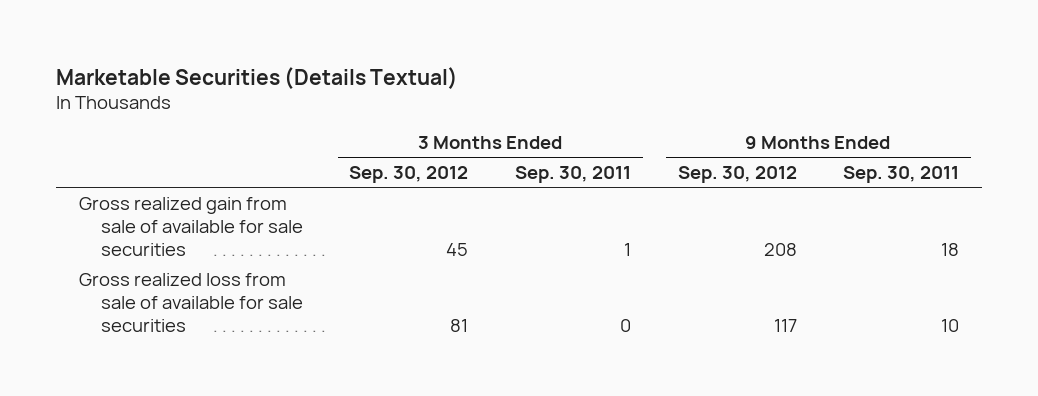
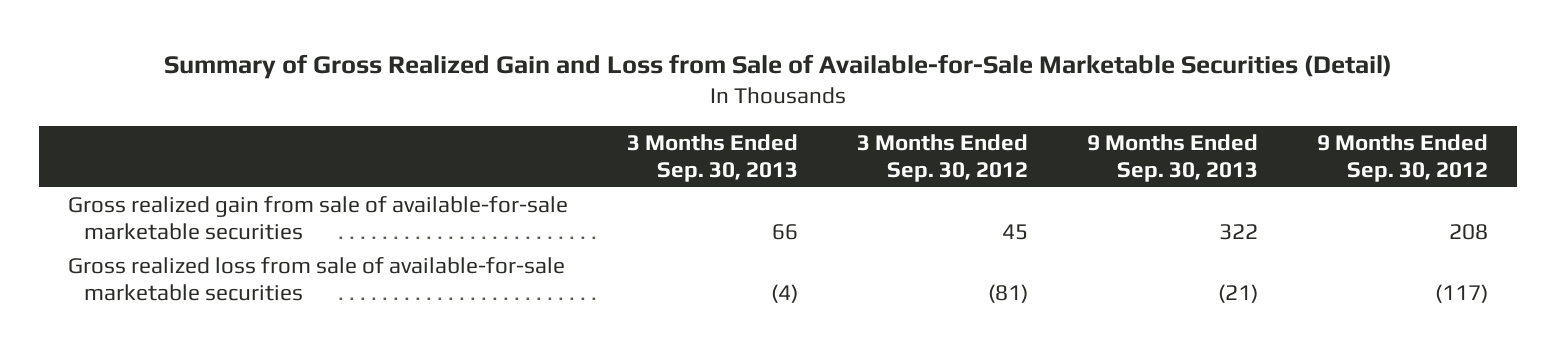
[56,66,459,89] Marketable Securities (Details Textual) -> [163,54,1392,80] Summary of Gross Realized Gain and Loss from Sale of Available-for-Sale Marketable Securities (Detail)
[515,166,632,184] Sep. 30, 2011 -> none
[843,166,960,184] Sep. 30, 2011 -> none
none -> [626,134,798,182] 3 Months Ended Sep. 30, 2013
none -> [1086,134,1258,182] 9 Months Ended Sep. 30, 2013
[79,196,303,256] Gross realized gain from sale of available for sale securities -> [67,196,568,240] Gross realized gain from sale of available-for-sale marketable securities
[79,272,303,332] Gross realized loss from sale of available for sale securities -> [67,257,565,301] Gross realized loss from sale of available-for-sale marketable securities
[450,318,469,332] 81 -> [987,283,1028,303] (81)
[773,318,797,332] 117 -> [1434,283,1488,303] (117)

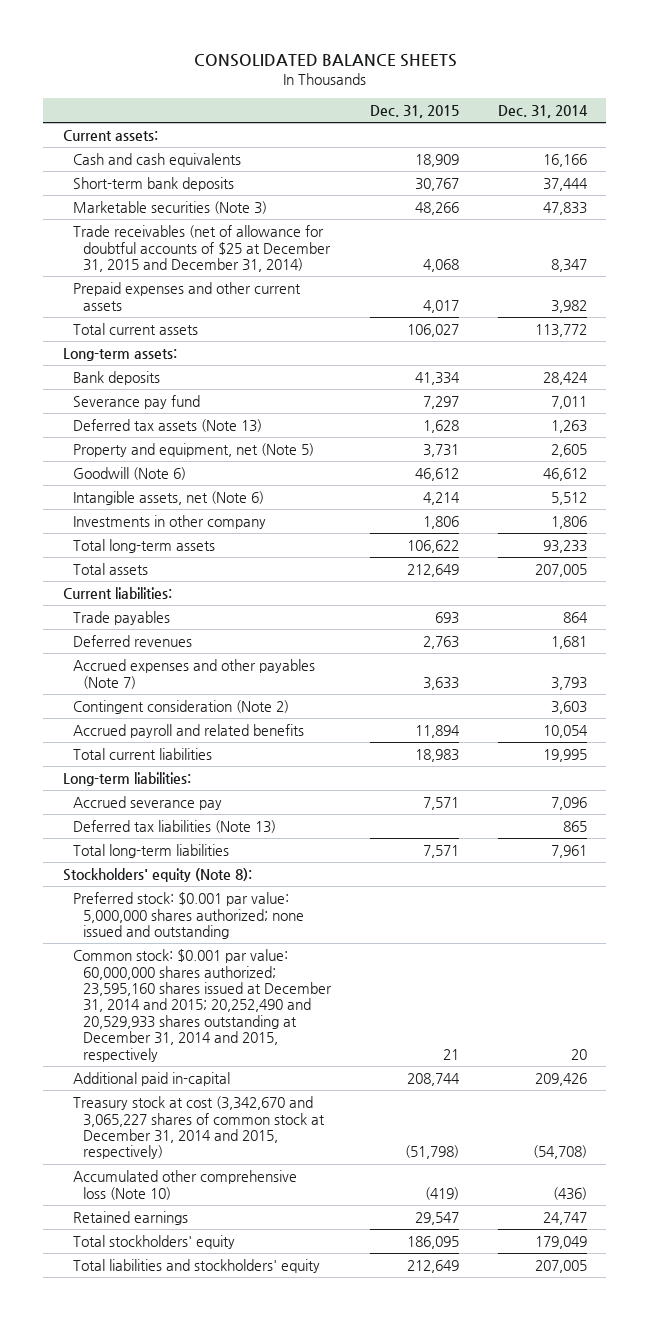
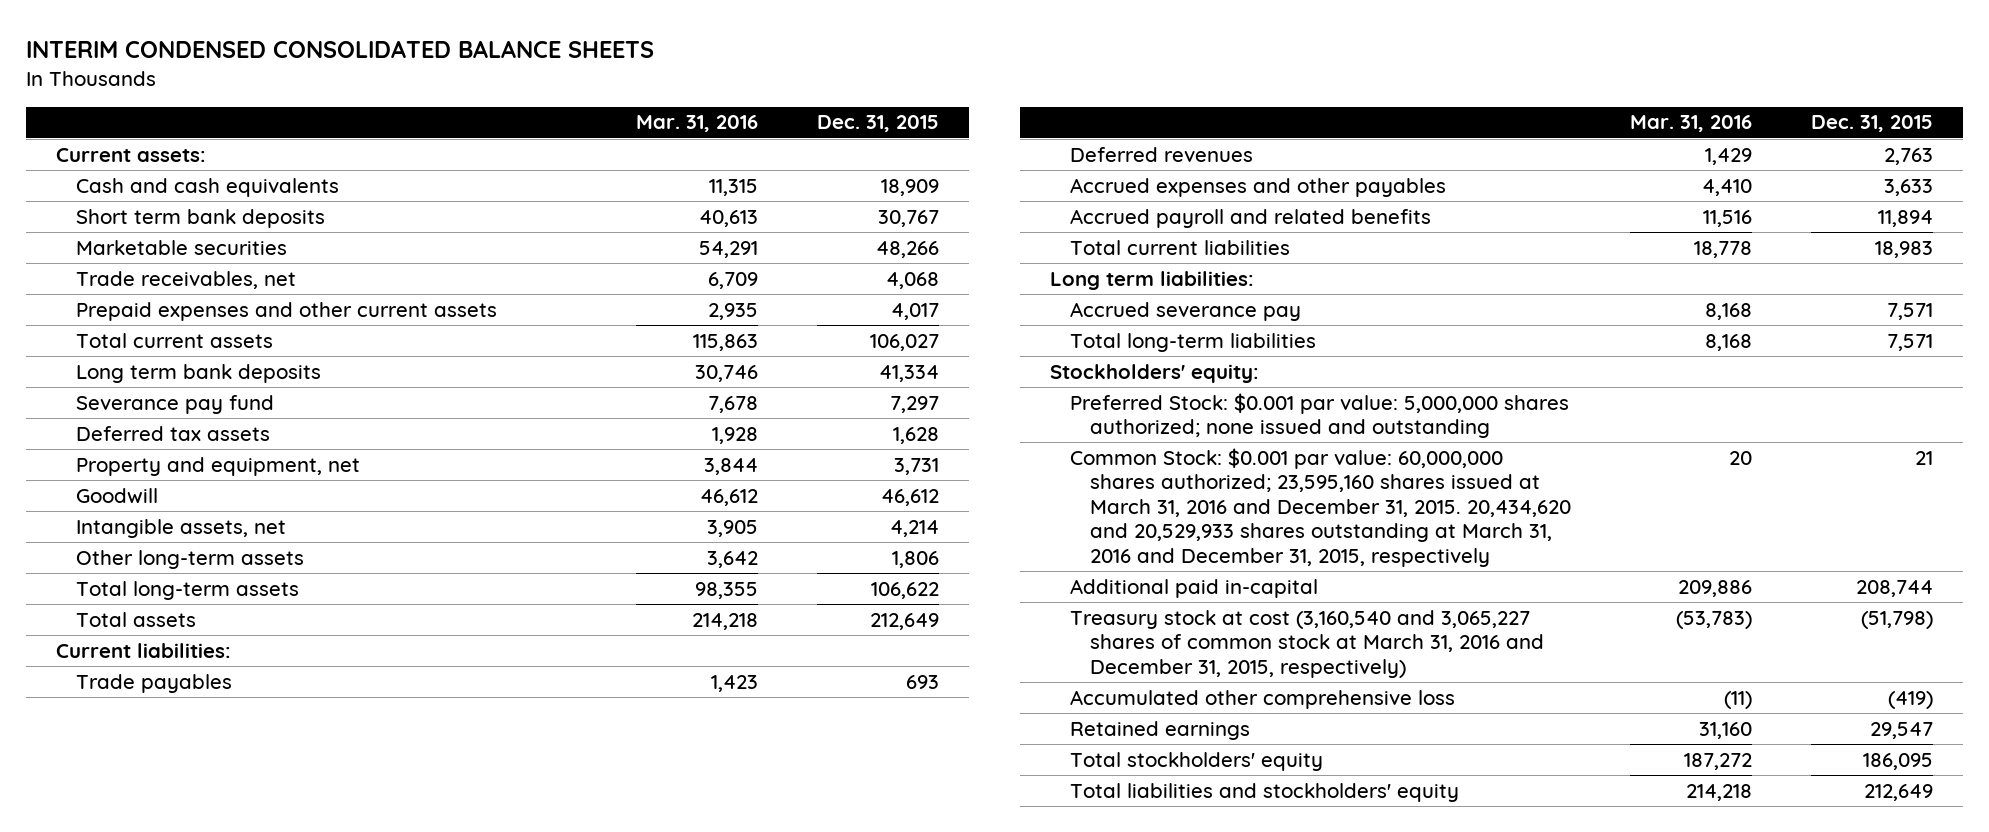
[193,54,457,68] CONSOLIDATED BALANCE SHEETS -> [26,40,655,59] INTERIM CONDENSED CONSOLIDATED BALANCE SHEETS
[497,104,588,118] Dec. 31, 2014 -> none
none -> [635,115,758,133] Mar. 31, 2016
[72,177,234,192] Short-term bank deposits -> [75,208,325,228] Short term bank deposits
[72,201,267,215] Marketable securities (Note 3) -> [75,239,287,255] Marketable securities
[72,225,331,272] Trade receivables (net of allowance for doubtful accounts of $25 at December 31, 2015 and December 31, 2014) -> [75,270,296,289] Trade receivables, net
[62,348,177,362] Long-term assets: -> none
[72,371,160,386] Bank deposits -> [75,363,321,383] Long term bank deposits
[72,419,262,433] Deferred tax assets (Note 13) -> [75,425,270,441] Deferred tax assets
[72,443,314,458] Property and equipment, net (Note 5) -> [75,456,360,476] Property and equipment, net
[72,467,186,481] Goodwill (Note 6) -> [75,487,158,504] Goodwill
[72,491,264,506] Intangible assets, net (Note 6) -> [75,518,286,538] Intangible assets, net
[72,515,266,530] Investments in other company -> [75,549,304,569] Other long-term assets
[72,700,289,715] Contingent consideration (Note 2) -> none
[72,659,315,689] Accrued expenses and other payables (Note 7) -> [1069,177,1446,197] Accrued expenses and other payables
[62,772,191,787] Long-term liabilities: -> [1049,270,1254,290] Long term liabilities:
[72,820,276,834] Deferred tax liabilities (Note 13) -> none
[62,868,252,883] Stockholders' equity (Note 8): -> [1049,363,1259,383] Stockholders' equity:
[72,892,304,939] Preferred stock: $0.001 par value: 5,000,000 shares authorized; none issued and outstanding -> [1069,392,1569,439] Preferred Stock: $0.001 par value: 5,000,000 shares authorized; none issued and outstanding
[72,949,332,1062] Common stock: $0.001 par value: 60,000,000 shares authorized; 23,595,160 shares issued at December 31, 2014 and 2015; 20,252,490 and 20,529,933 shares outstanding at December 31, 2014 and 2015, respectively -> [1069,447,1571,567] Common Stock: $0.001 par value: 60,000,000 shares authorized; 23,595,160 shares issued at March 31, 2016 and December 31, 2015. 20,434,620 and 20,529,933 shares outstanding at March 31, 2016 and December 31, 2015, respectively
[72,1096,325,1160] Treasury stock at cost (3,342,670 and 3,065,227 shares of common stock at December 31, 2014 and 2015, respectively) -> [1069,609,1544,678] Treasury stock at cost (3,160,540 and 3,065,227 shares of common stock at March 31, 2016 and December 31, 2015, respectively)
[72,1170,297,1200] Accumulated other comprehensive loss (Note 10) -> [1069,689,1455,709] Accumulated other comprehensive loss

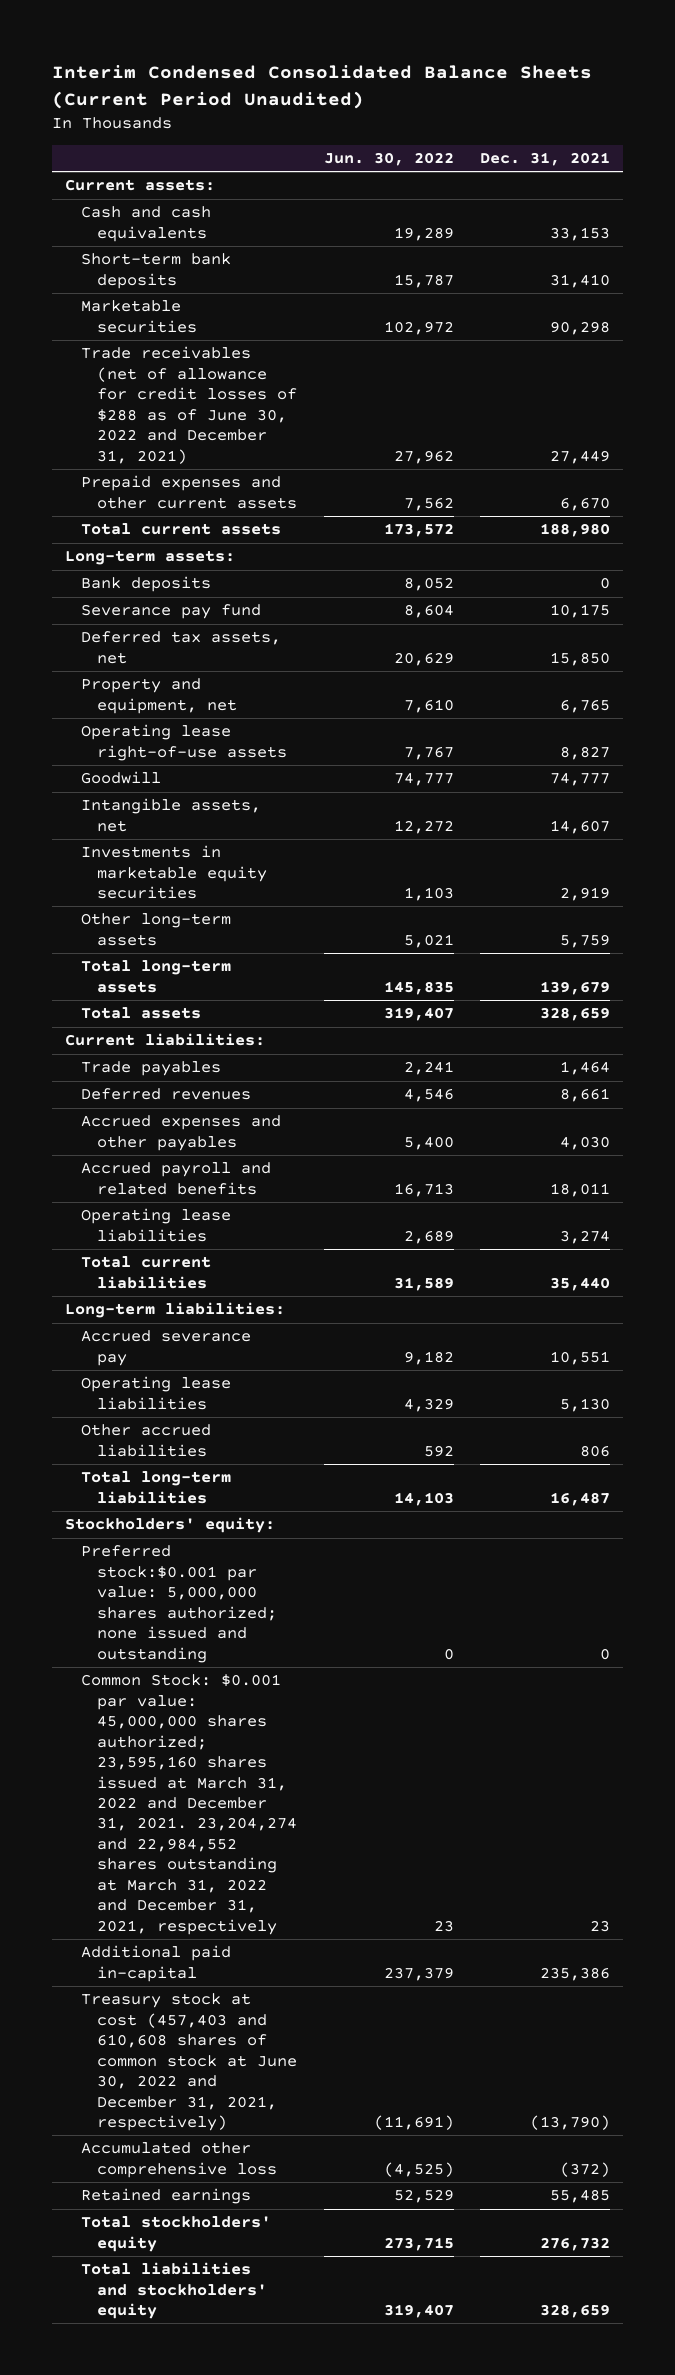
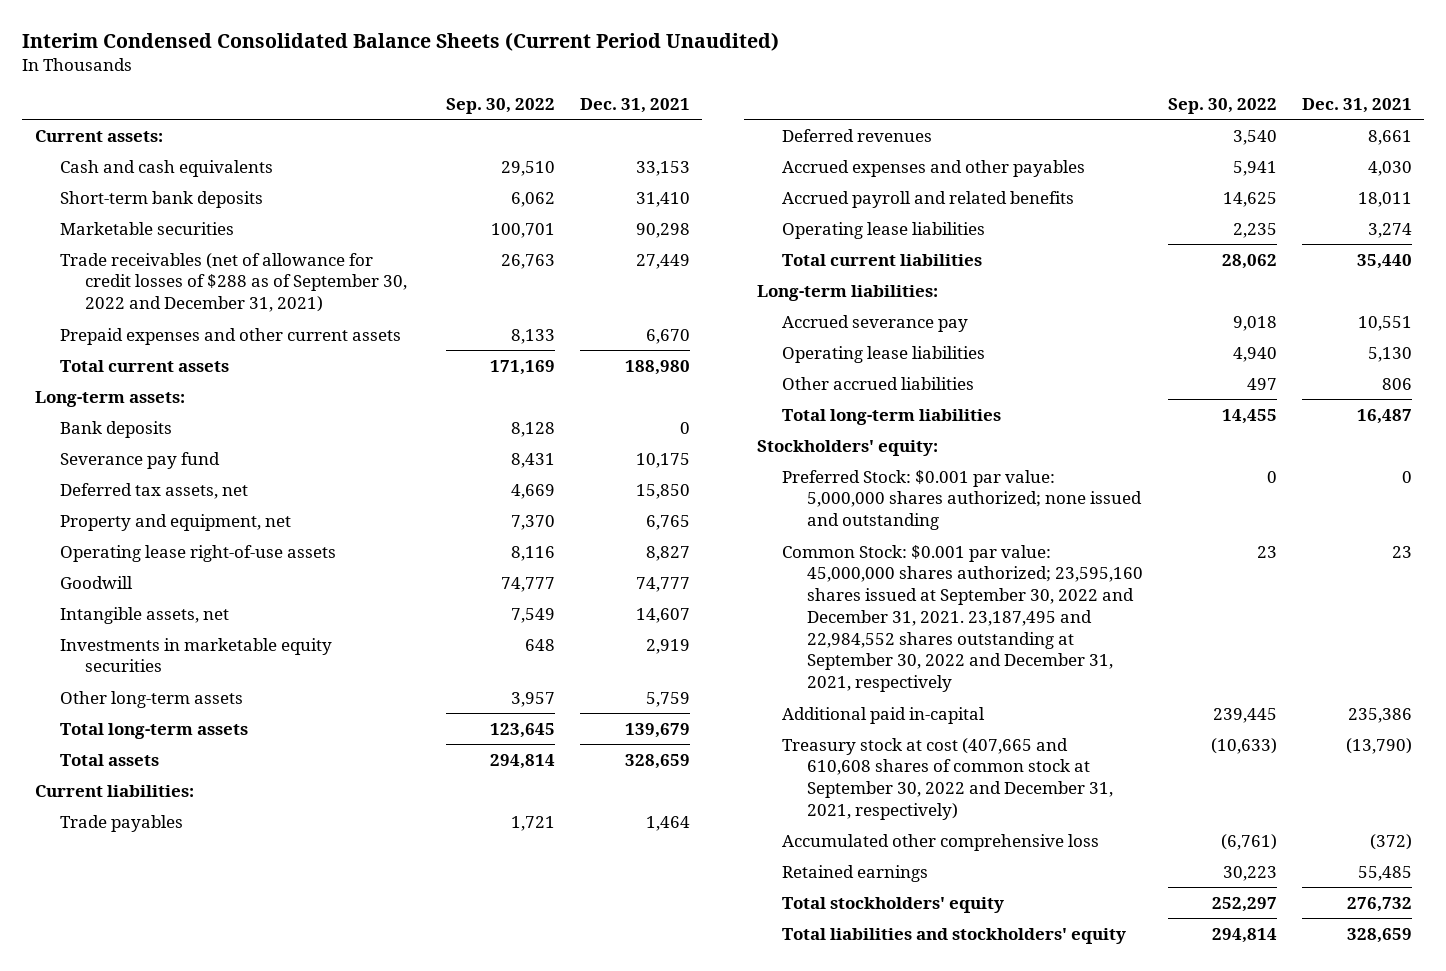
[323,152,454,167] Jun. 30, 2022 -> none
none -> [445,97,555,114] Sep. 30, 2022
[81,346,298,464] Trade receivables (net of allowance for credit losses of $288 as of June 30, 2022 and December 31, 2021) -> [59,252,407,313] Trade receivables (net of allowance for credit losses of $288 as of September 30, 2022 and December 31, 2021)
[81,1545,278,1663] Preferred stock:$0.001 par value: 5,000,000 shares authorized; none issued and outstanding -> [781,469,1142,531] Preferred Stock: $0.001 par value: 5,000,000 shares authorized; none issued and outstanding
[81,1674,298,1935] Common Stock: $0.001 par value: 45,000,000 shares authorized; 23,595,160 shares issued at March 31, 2022 and December 31, 2021. 23,204,274 and 22,984,552 shares outstanding at March 31, 2022 and December 31, 2021, respectively -> [781,544,1143,693] Common Stock: $0.001 par value: 45,000,000 shares authorized; 23,595,160 shares issued at September 30, 2022 and December 31, 2021. 23,187,495 and 22,984,552 shares outstanding at September 30, 2022 and December 31, 2021, respectively
[81,1993,298,2132] Treasury stock at cost (457,403 and 610,608 shares of common stock at June 30, 2022 and December 31, 2021, respectively) -> [781,737,1113,820] Treasury stock at cost (407,665 and 610,608 shares of common stock at September 30, 2022 and December 31, 2021, respectively)

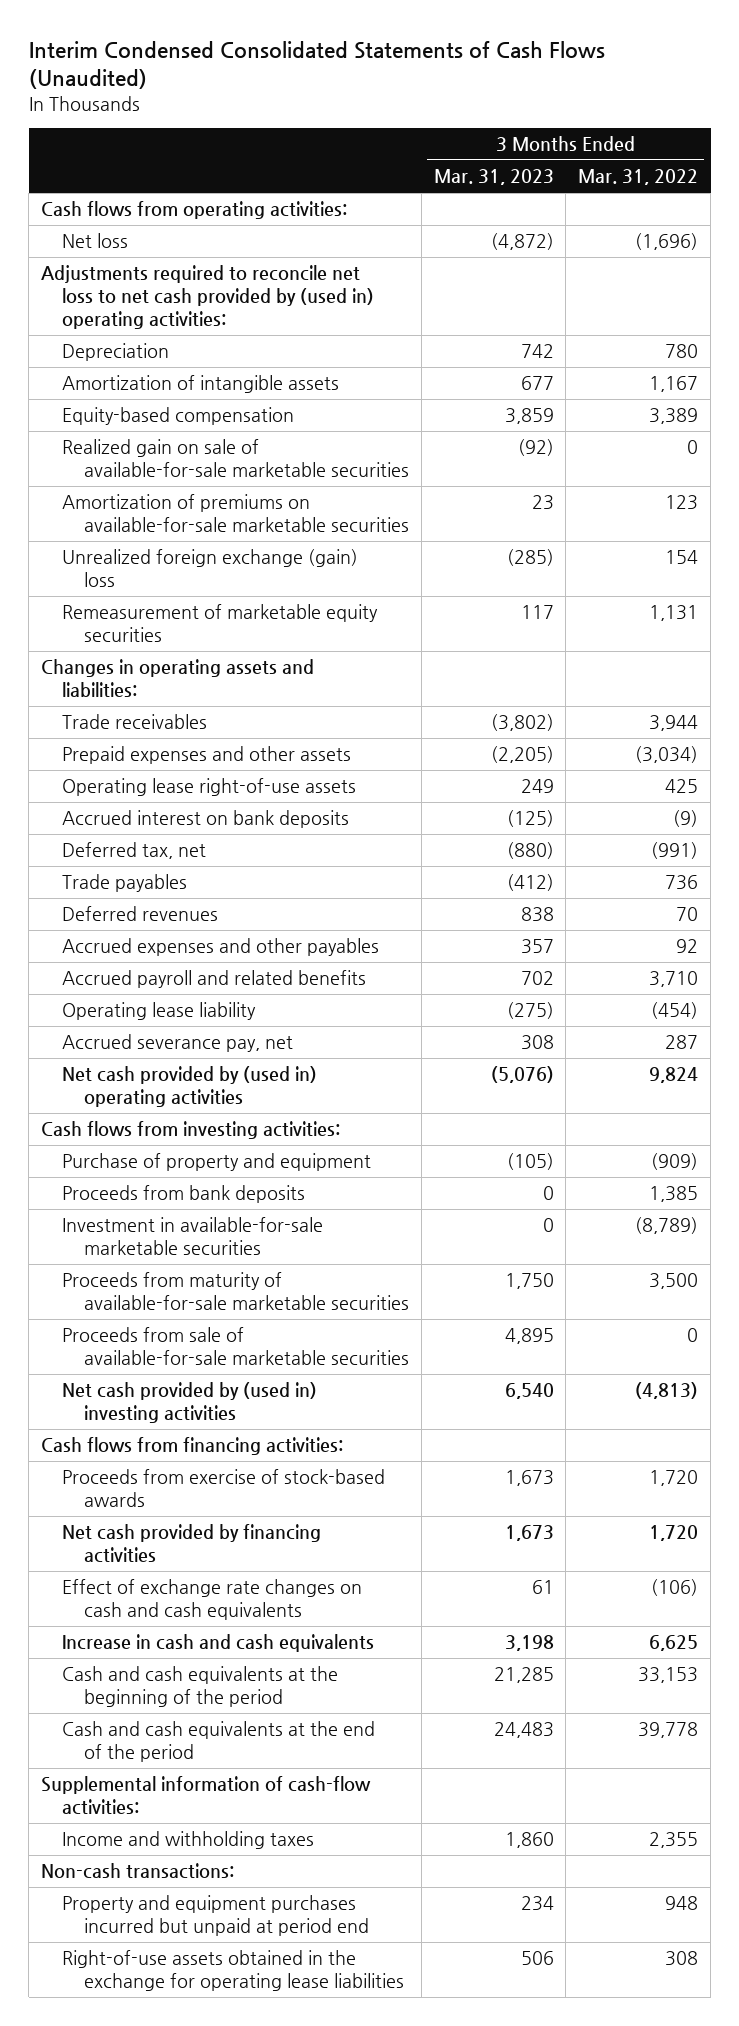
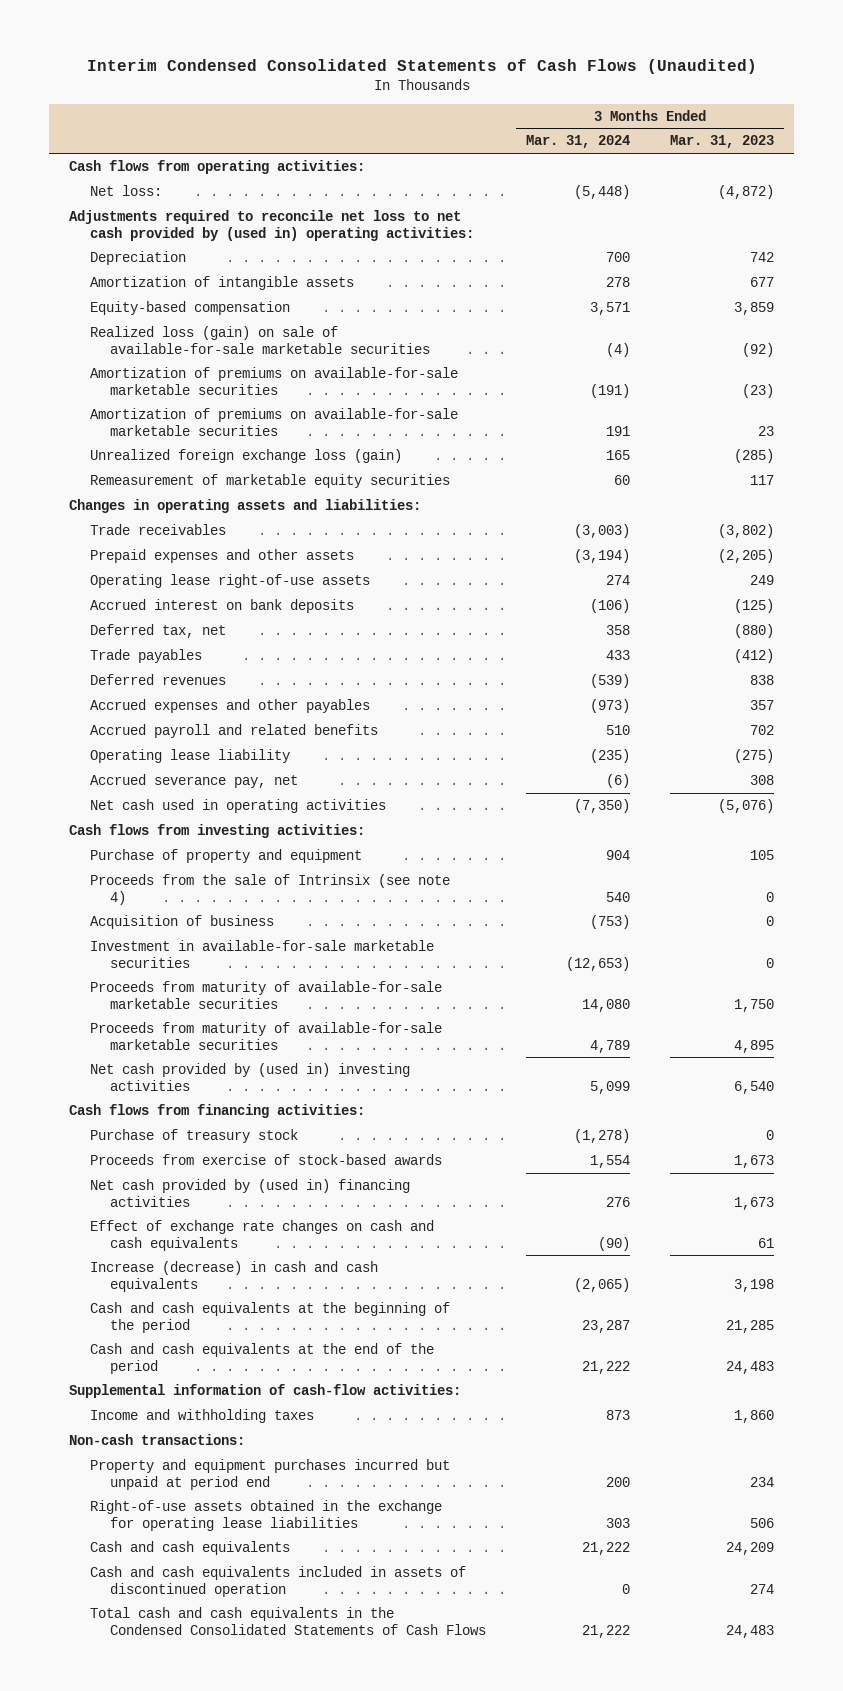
[578,169,699,186] Mar. 31, 2022 -> none
none -> [526,135,631,149] Mar. 31, 2024
[62,233,129,249] Net loss -> [89,184,162,196] Net loss:
[62,439,409,478] Realized gain on sale of available-for-sale marketable securities -> [89,325,431,354] Realized loss (gain) on sale of available-for-sale marketable securities
none -> [89,366,458,395] Amortization of premiums on available-for-sale marketable securities
[62,549,359,588] Unrealized foreign exchange (gain) loss -> [89,448,402,463] Unrealized foreign exchange loss (gain)
[62,1066,318,1108] Net cash provided by (used in) operating activities -> [89,798,386,813] Net cash used in operating activities
[62,1185,306,1204] Proceeds from bank deposits -> none
[506,1153,554,1171] (105) -> [750,849,775,860] 105
none -> [89,873,450,905] Proceeds from the sale of Intrinsix (see note 4)
none -> [89,914,274,929] Acquisition of business
[62,1327,409,1366] Proceeds from sale of available-for-sale marketable securities -> [89,1021,442,1050] Proceeds from maturity of available-for-sale marketable securities
none -> [89,1128,298,1143] Purchase of treasury stock
[62,1524,322,1564] Net cash provided by financing activities -> [89,1178,410,1207] Net cash provided by (used in) financing activities
[62,1634,375,1653] Increase in cash and cash equivalents -> [89,1260,378,1292] Increase (decrease) in cash and cash equivalents
none -> [89,1540,290,1555] Cash and cash equivalents
none -> [89,1565,466,1597] Cash and cash equivalents included in assets of discontinued operation
none -> [89,1606,487,1635] Total cash and cash equivalents in the Condensed Consolidated Statements of Cash Flows

